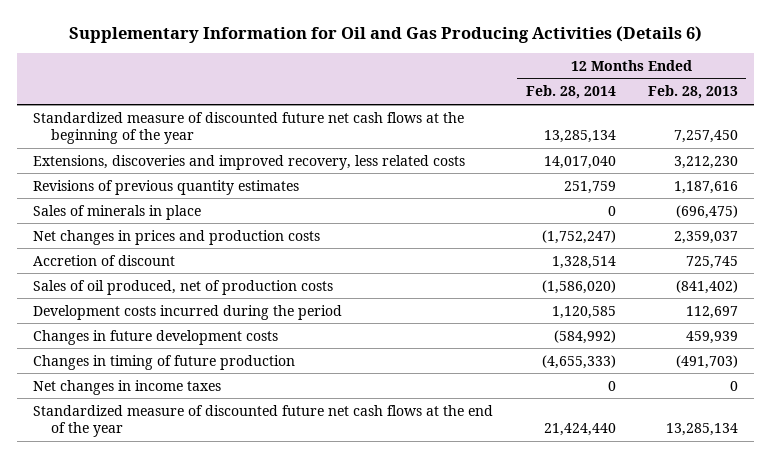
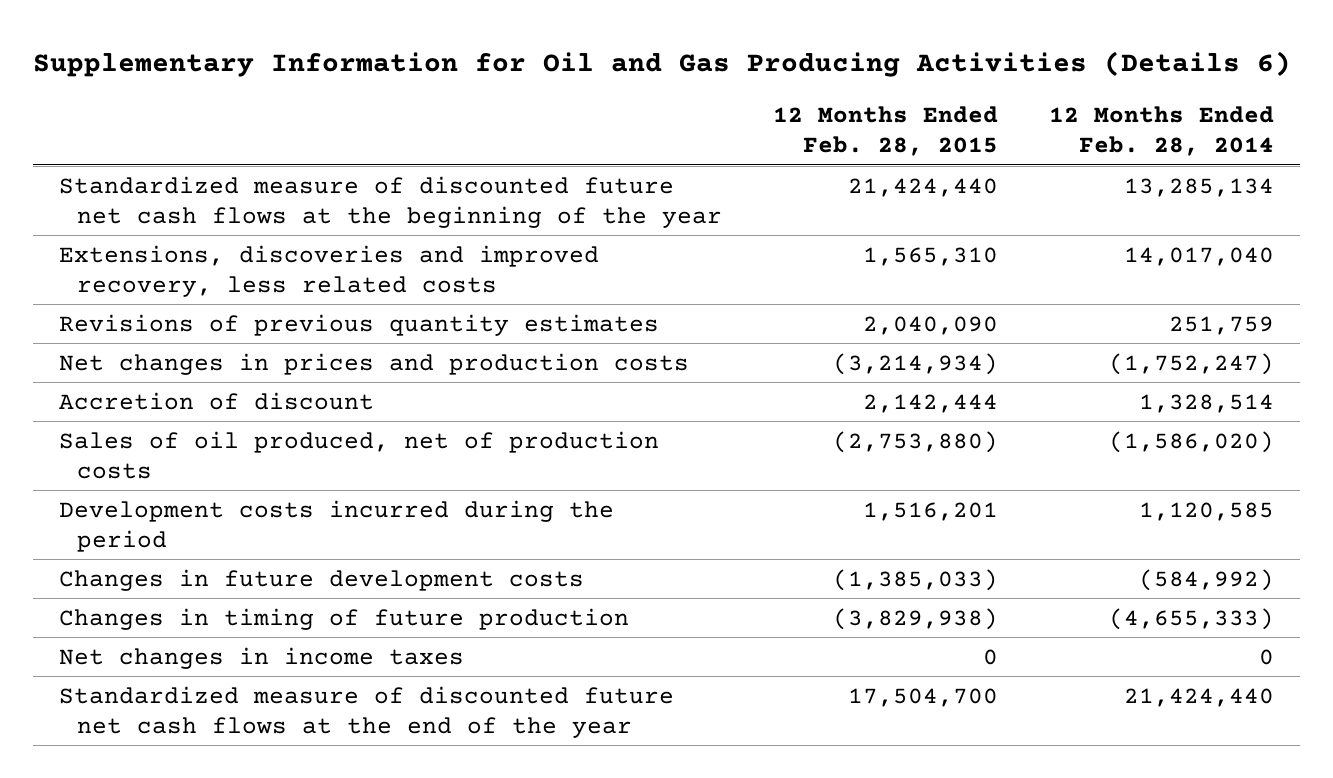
[647,85,738,100] Feb. 28, 2013 -> none
none -> [773,106,999,157] 12 Months Ended Feb. 28, 2015
[33,204,202,220] Sales of minerals in place -> none

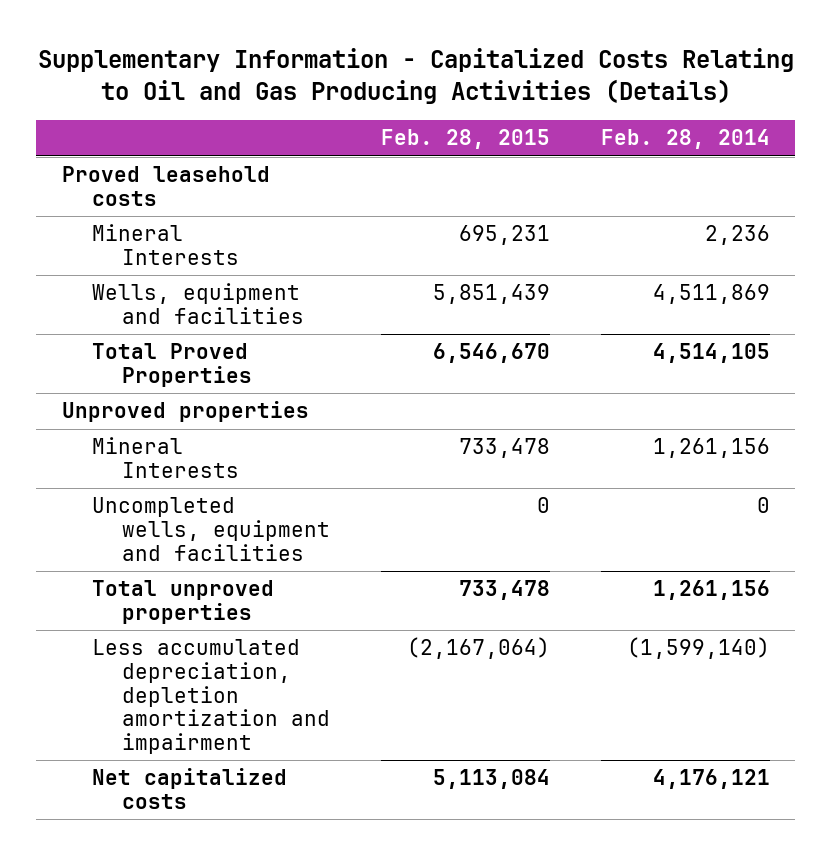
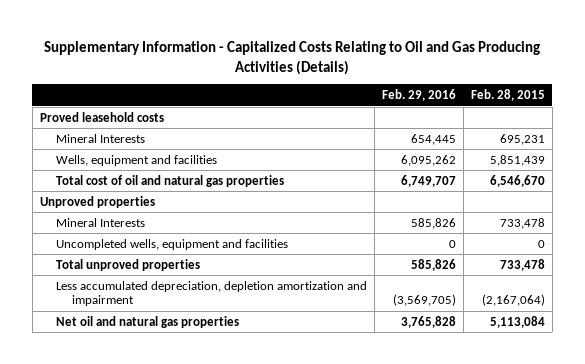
[600,129,770,150] Feb. 28, 2014 -> none
none -> [381,89,456,102] Feb. 29, 2016
[91,343,252,387] Total Proved Properties -> [55,174,284,187] Total cost of oil and natural gas properties
[91,768,287,809] Net capitalized costs -> [55,315,239,328] Net oil and natural gas properties

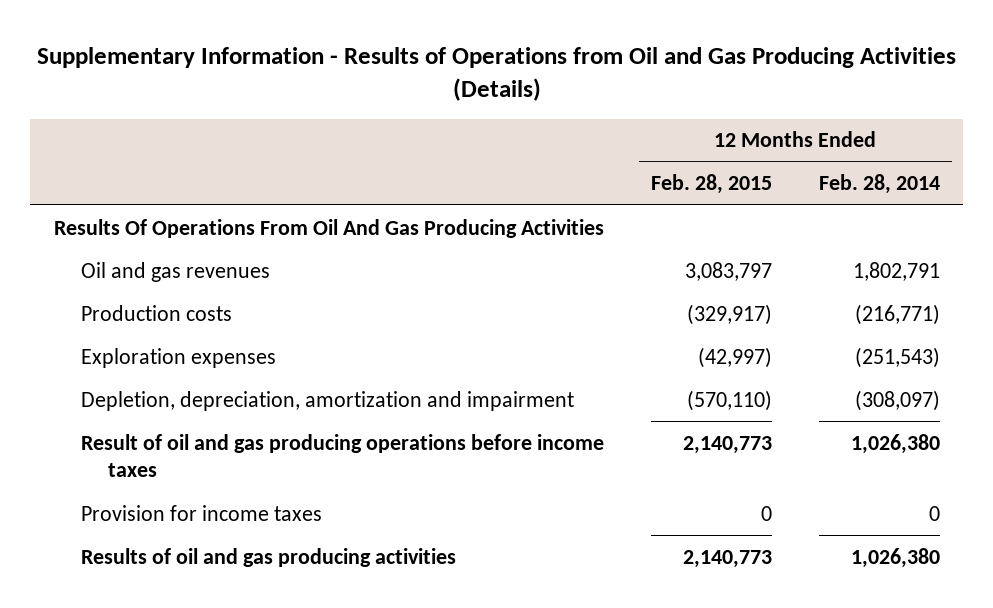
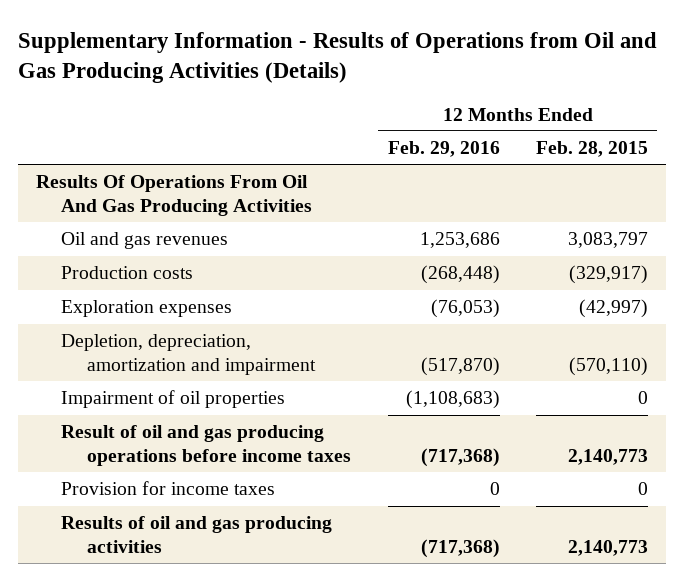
[818,174,940,195] Feb. 28, 2014 -> none
none -> [387,141,500,158] Feb. 29, 2016
none -> [61,390,286,409] Impairment of oil properties

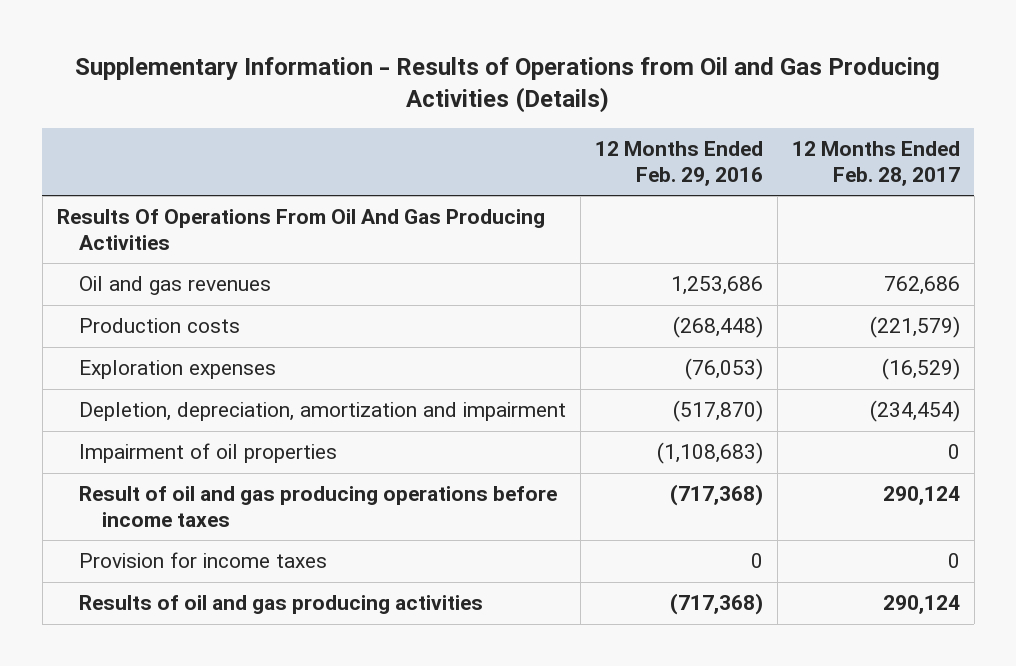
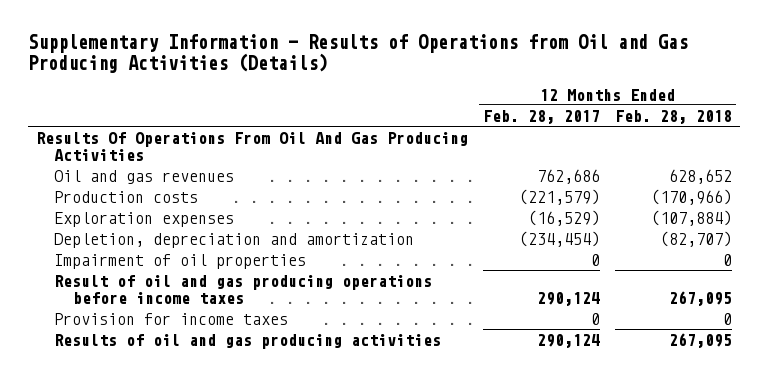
[594,141,763,186] 12 Months Ended Feb. 29, 2016 -> none
none -> [615,109,733,124] Feb. 28, 2018
[79,402,567,422] Depletion, depreciation, amortization and impairment -> [54,232,415,248] Depletion, depreciation and amortization

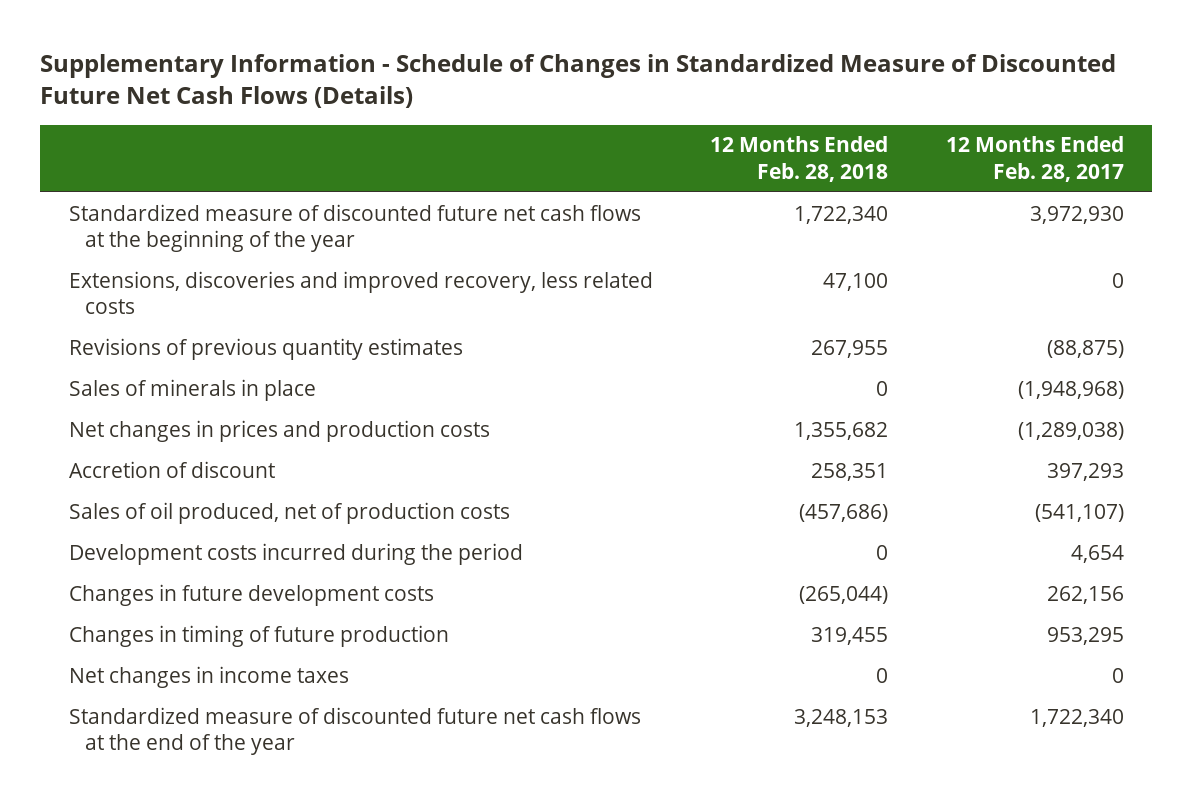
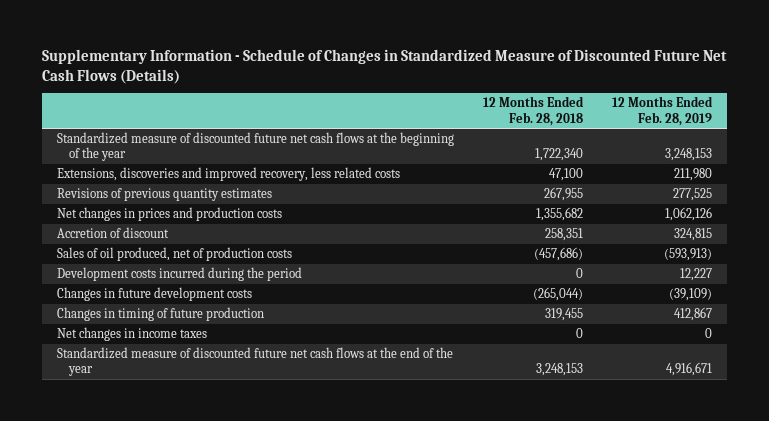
[945,136,1124,182] 12 Months Ended Feb. 28, 2017 -> none
none -> [612,96,714,126] 12 Months Ended Feb. 28, 2019
[68,378,316,401] Sales of minerals in place -> none

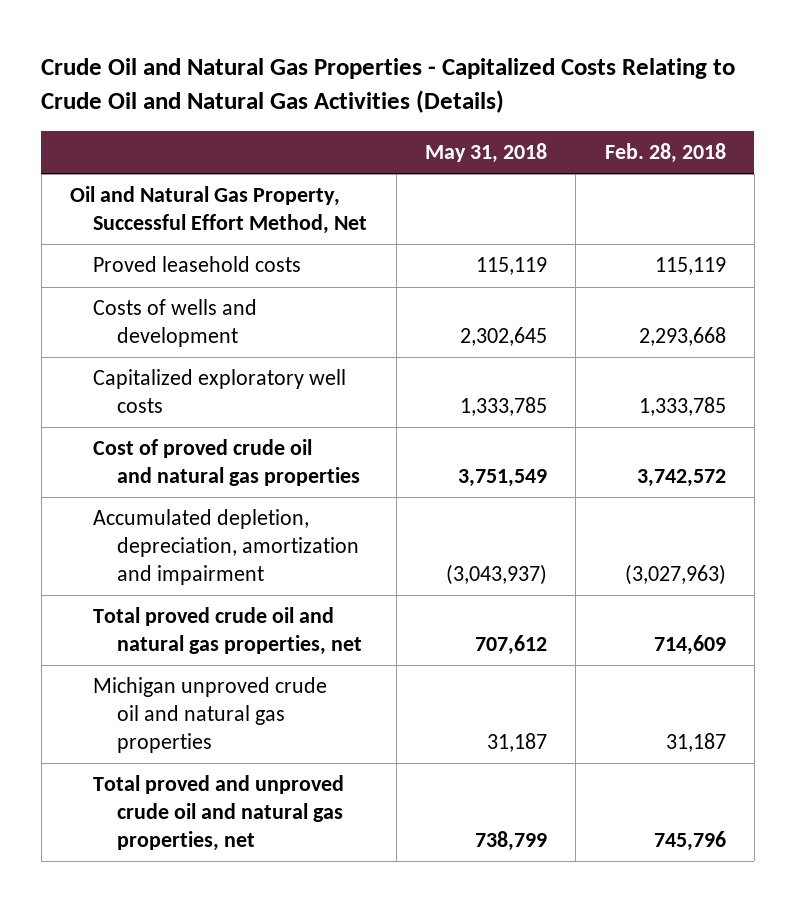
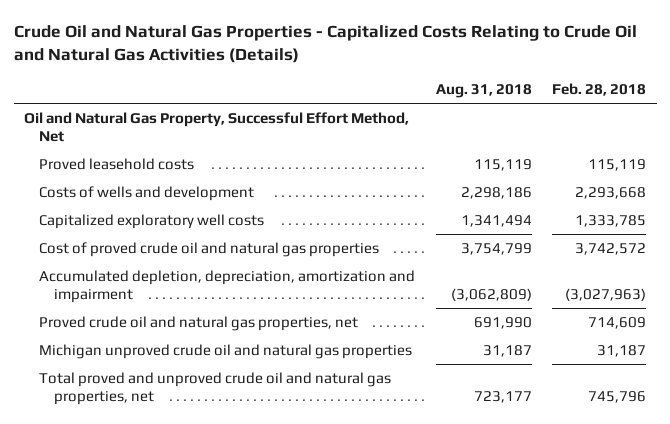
[424,143,547,164] May 31, 2018 -> none
none -> [435,83,532,98] Aug. 31, 2018
[93,607,362,656] Total proved crude oil and natural gas properties, net -> [39,315,359,331] Proved crude oil and natural gas properties, net

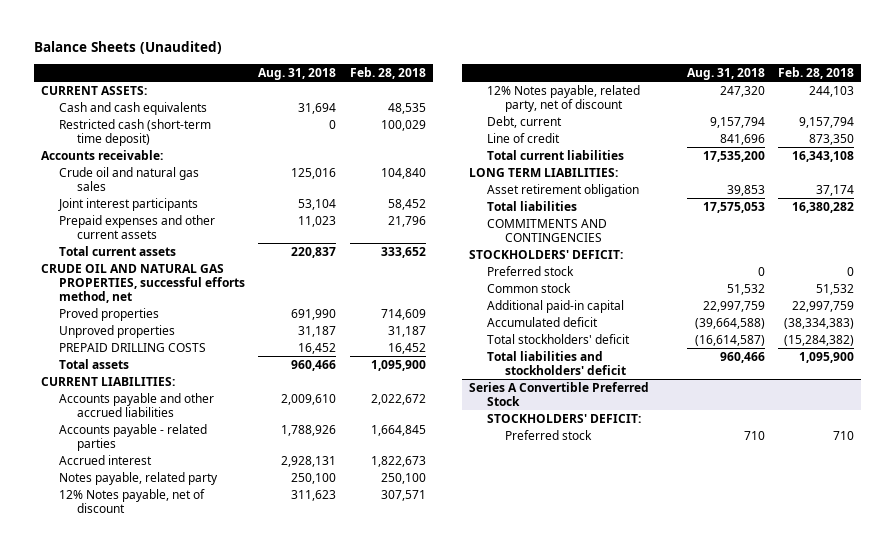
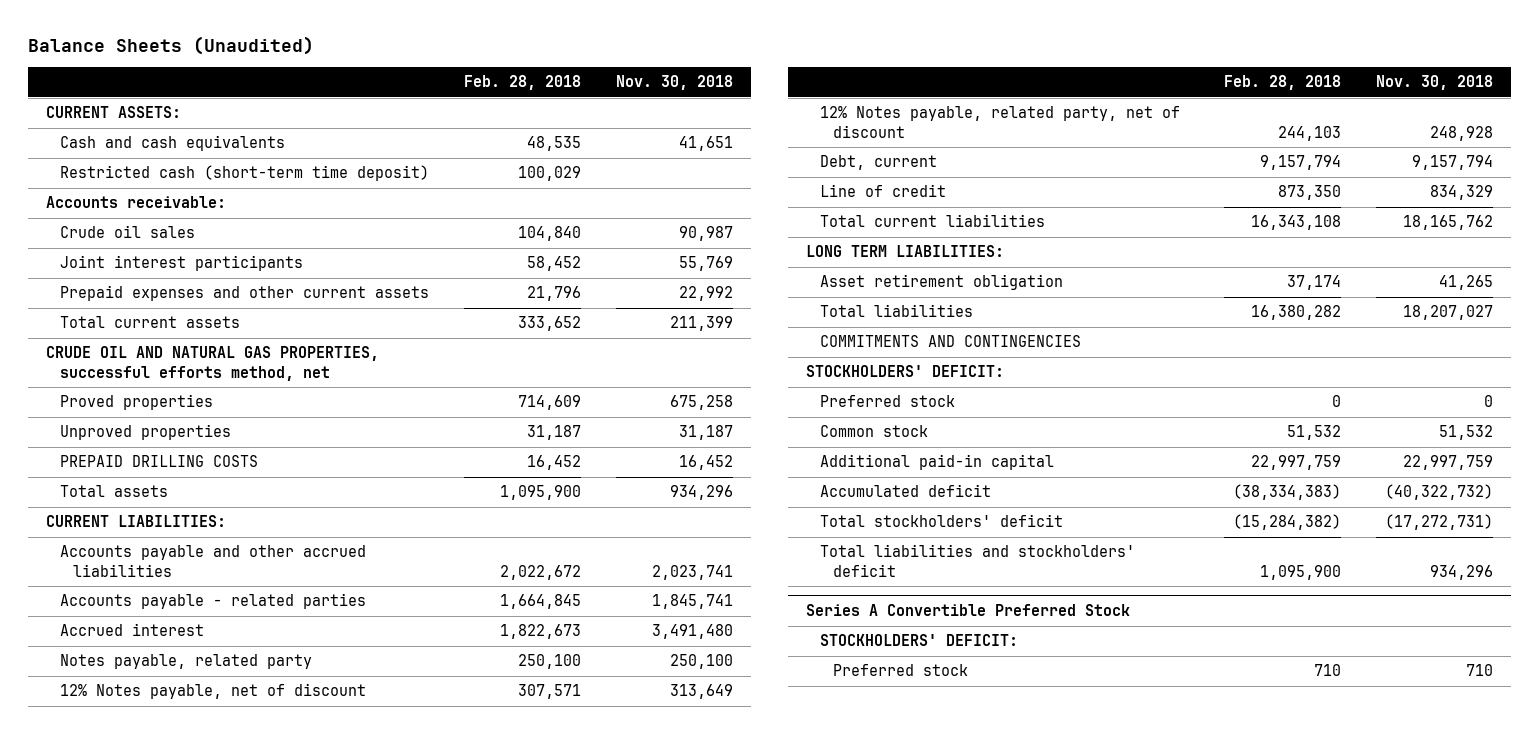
[258,68,337,81] Aug. 31, 2018 -> none
none -> [615,75,733,91] Nov. 30, 2018
[58,166,199,191] Crude oil and natural gas sales -> [59,225,195,239] Crude oil sales

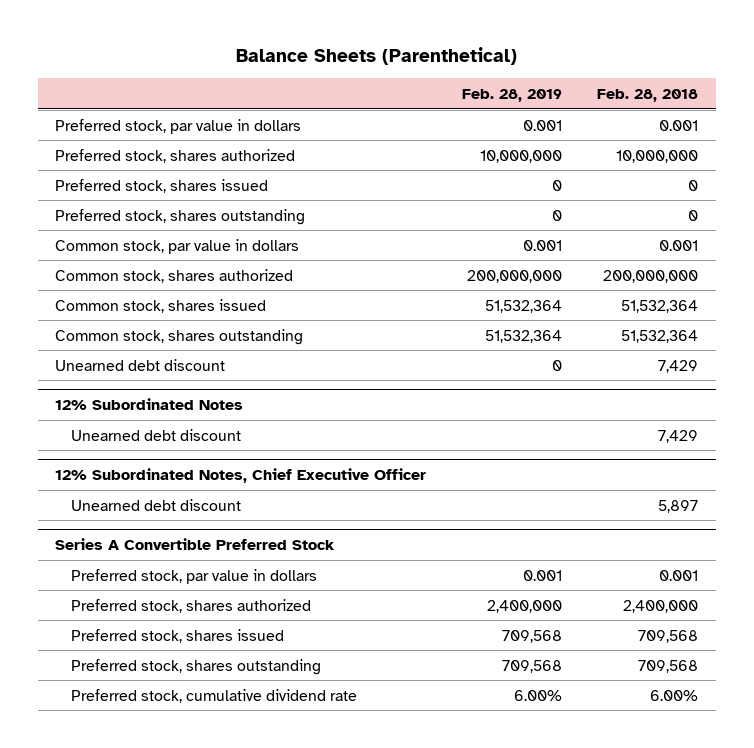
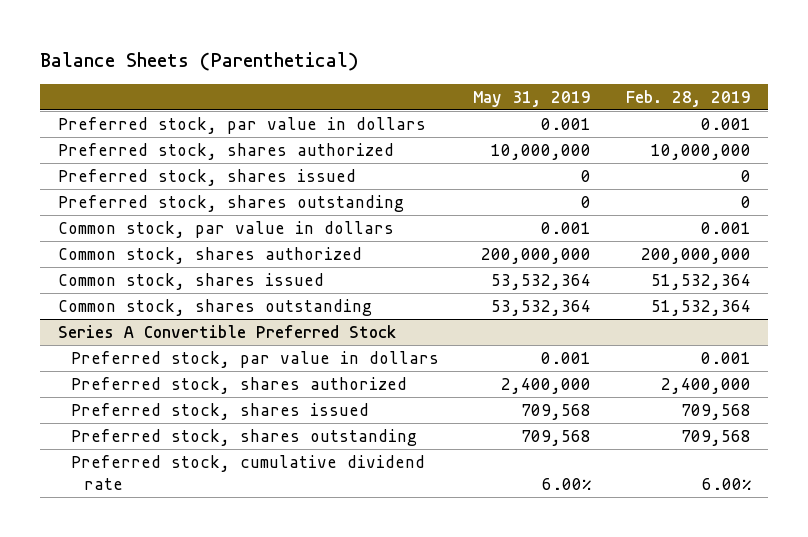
[597,89,699,103] Feb. 28, 2018 -> none
none -> [473,90,592,107] May 31, 2019
[55,358,226,371] Unearned debt discount -> none
[55,398,244,411] 12% Subordinated Notes -> none
[71,428,242,441] Unearned debt discount -> none
[55,468,427,484] 12% Subordinated Notes, Chief Executive Officer -> none
[71,498,242,511] Unearned debt discount -> none

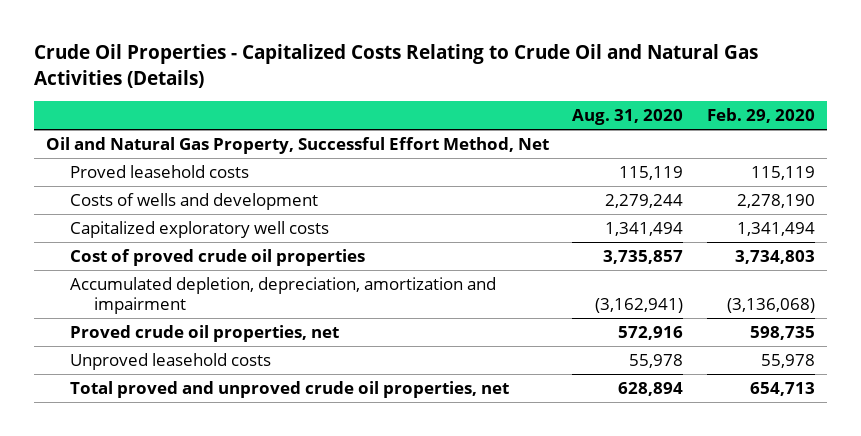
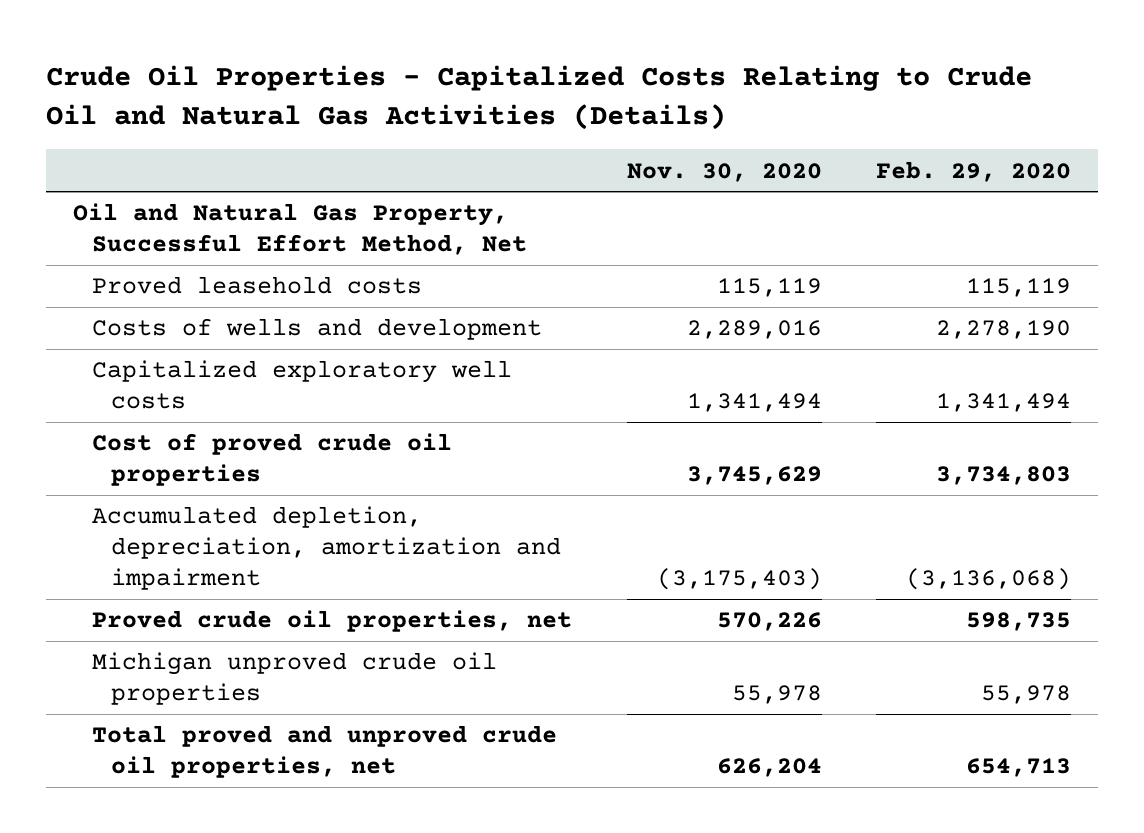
[572,109,684,126] Aug. 31, 2020 -> none
none -> [626,162,822,182] Nov. 30, 2020
[69,352,271,370] Unproved leasehold costs -> [92,652,498,706] Michigan unproved crude oil properties

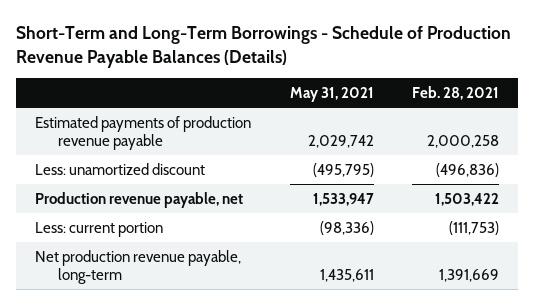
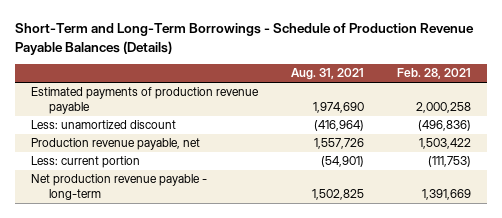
[289,86,374,102] May 31, 2021 -> none
none -> [290,68,364,81] Aug. 31, 2021
[35,249,242,284] Net production revenue payable, long-term -> [31,174,208,201] Net production revenue payable - long-term

